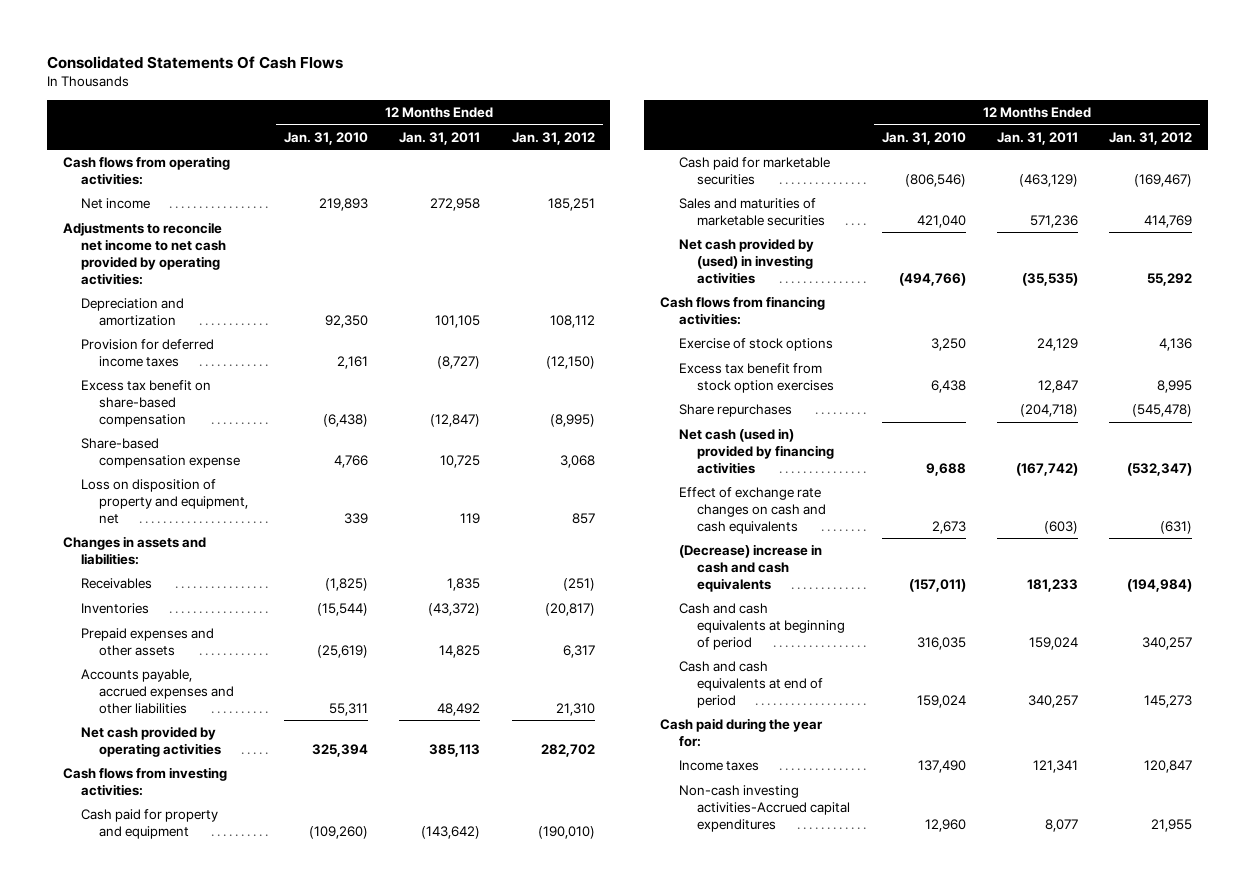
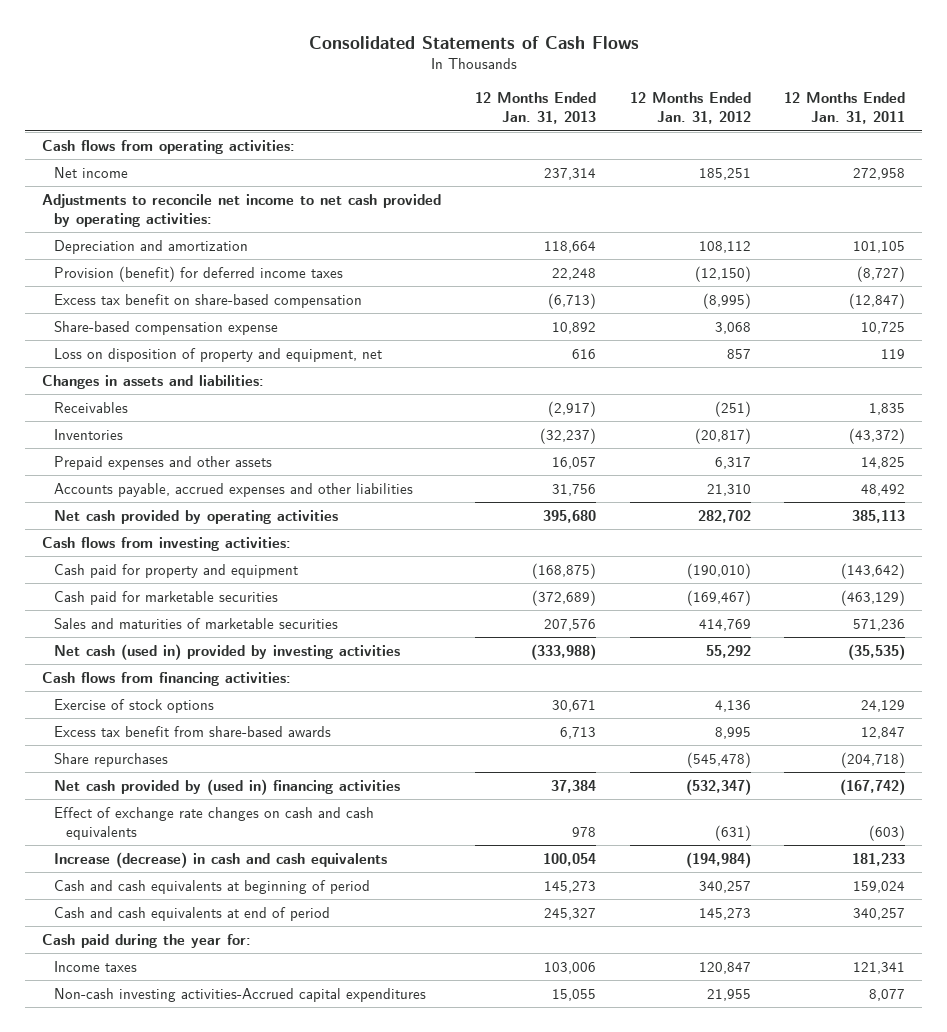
[46,55,343,69] Consolidated Statements Of Cash Flows -> [308,35,639,49] Consolidated Statements of Cash Flows
[283,131,368,145] Jan. 31, 2010 -> none
none -> [474,92,596,125] 12 Months Ended Jan. 31, 2013
[80,339,214,367] Provision for deferred income taxes -> [53,265,343,282] Provision (benefit) for deferred income taxes
[678,238,814,284] Net cash provided by (used) in investing activities -> [53,643,400,660] Net cash (used in) provided by investing activities
[678,363,835,393] Excess tax benefit from stock option exercises -> [53,725,331,737] Excess tax benefit from share-based awards
[678,428,835,474] Net cash (used in) provided by financing activities -> [53,778,400,795] Net cash provided by (used in) financing activities
[678,544,822,592] (Decrease) increase in cash and cash equivalents -> [53,851,387,868] Increase (decrease) in cash and cash equivalents

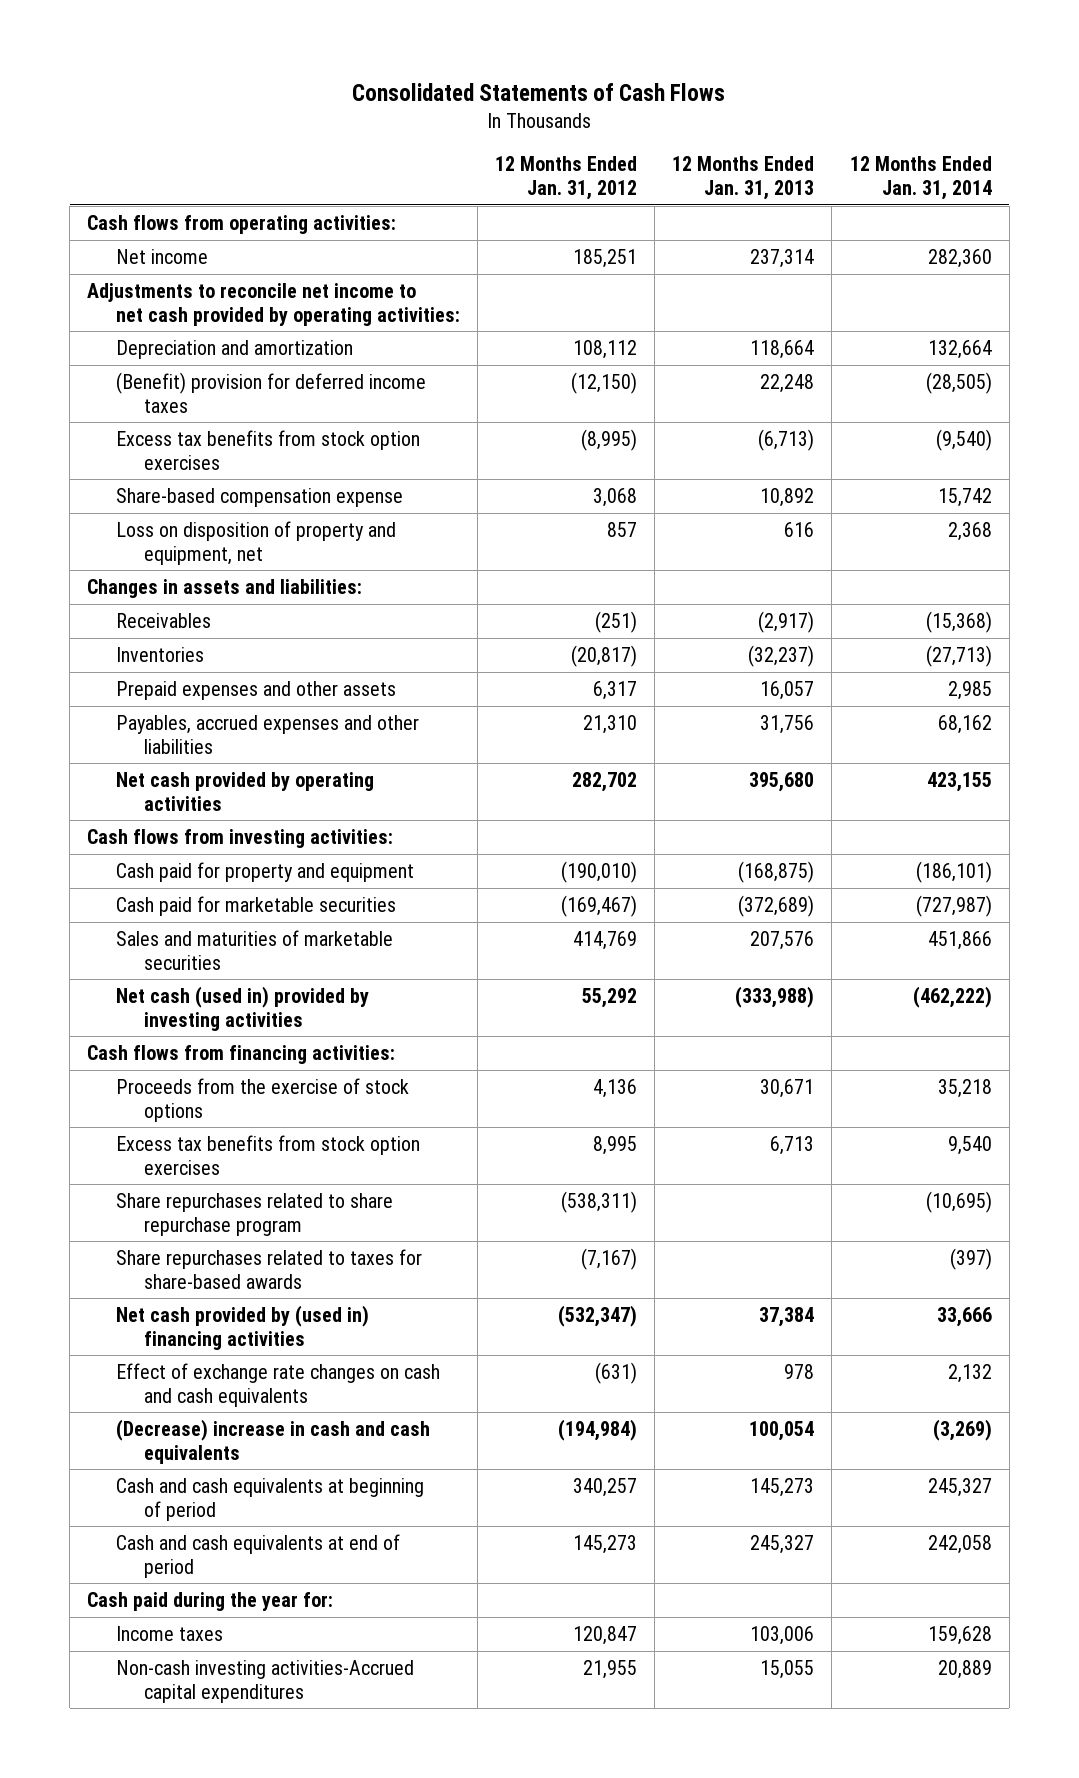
[784,92,906,125] 12 Months Ended Jan. 31, 2011 -> none
none -> [849,156,992,201] 12 Months Ended Jan. 31, 2014
[53,265,343,282] Provision (benefit) for deferred income taxes -> [115,371,426,413] (Benefit) provision for deferred income taxes
[53,293,362,308] Excess tax benefit on share-based compensation -> [115,429,420,470] Excess tax benefits from stock option exercises
[53,482,413,497] Accounts payable, accrued expenses and other liabilities -> [115,714,419,754] Payables, accrued expenses and other liabilities
[53,698,214,713] Exercise of stock options -> [115,1077,409,1122] Proceeds from the exercise of stock options
[53,725,331,737] Excess tax benefit from share-based awards -> [115,1134,420,1175] Excess tax benefits from stock option exercises
none -> [115,1192,393,1236] Share repurchases related to share repurchase program
[53,752,168,767] Share repurchases -> [115,1248,422,1289] Share repurchases related to taxes for share-based awards
[686,751,751,768] (545,478) -> [581,1247,638,1270] (7,167)
[53,851,387,868] Increase (decrease) in cash and cash equivalents -> [115,1418,430,1464] (Decrease) increase in cash and cash equivalents

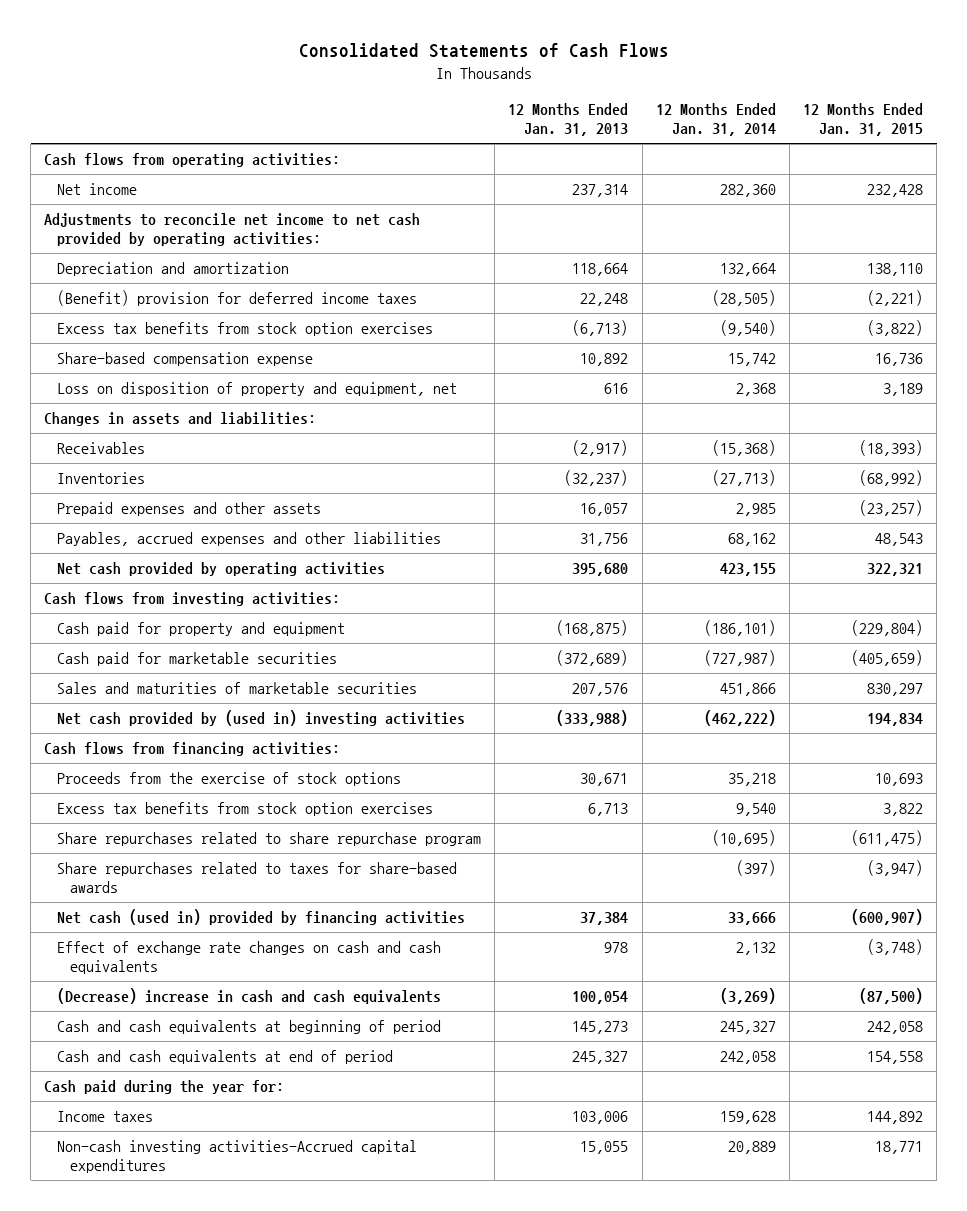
[495,156,638,201] 12 Months Ended Jan. 31, 2012 -> none
none -> [803,103,924,137] 12 Months Ended Jan. 31, 2015
[115,985,369,1031] Net cash (used in) provided by investing activities -> [57,710,466,727] Net cash provided by (used in) investing activities
[115,1304,369,1350] Net cash provided by (used in) financing activities -> [57,909,466,926] Net cash (used in) provided by financing activities

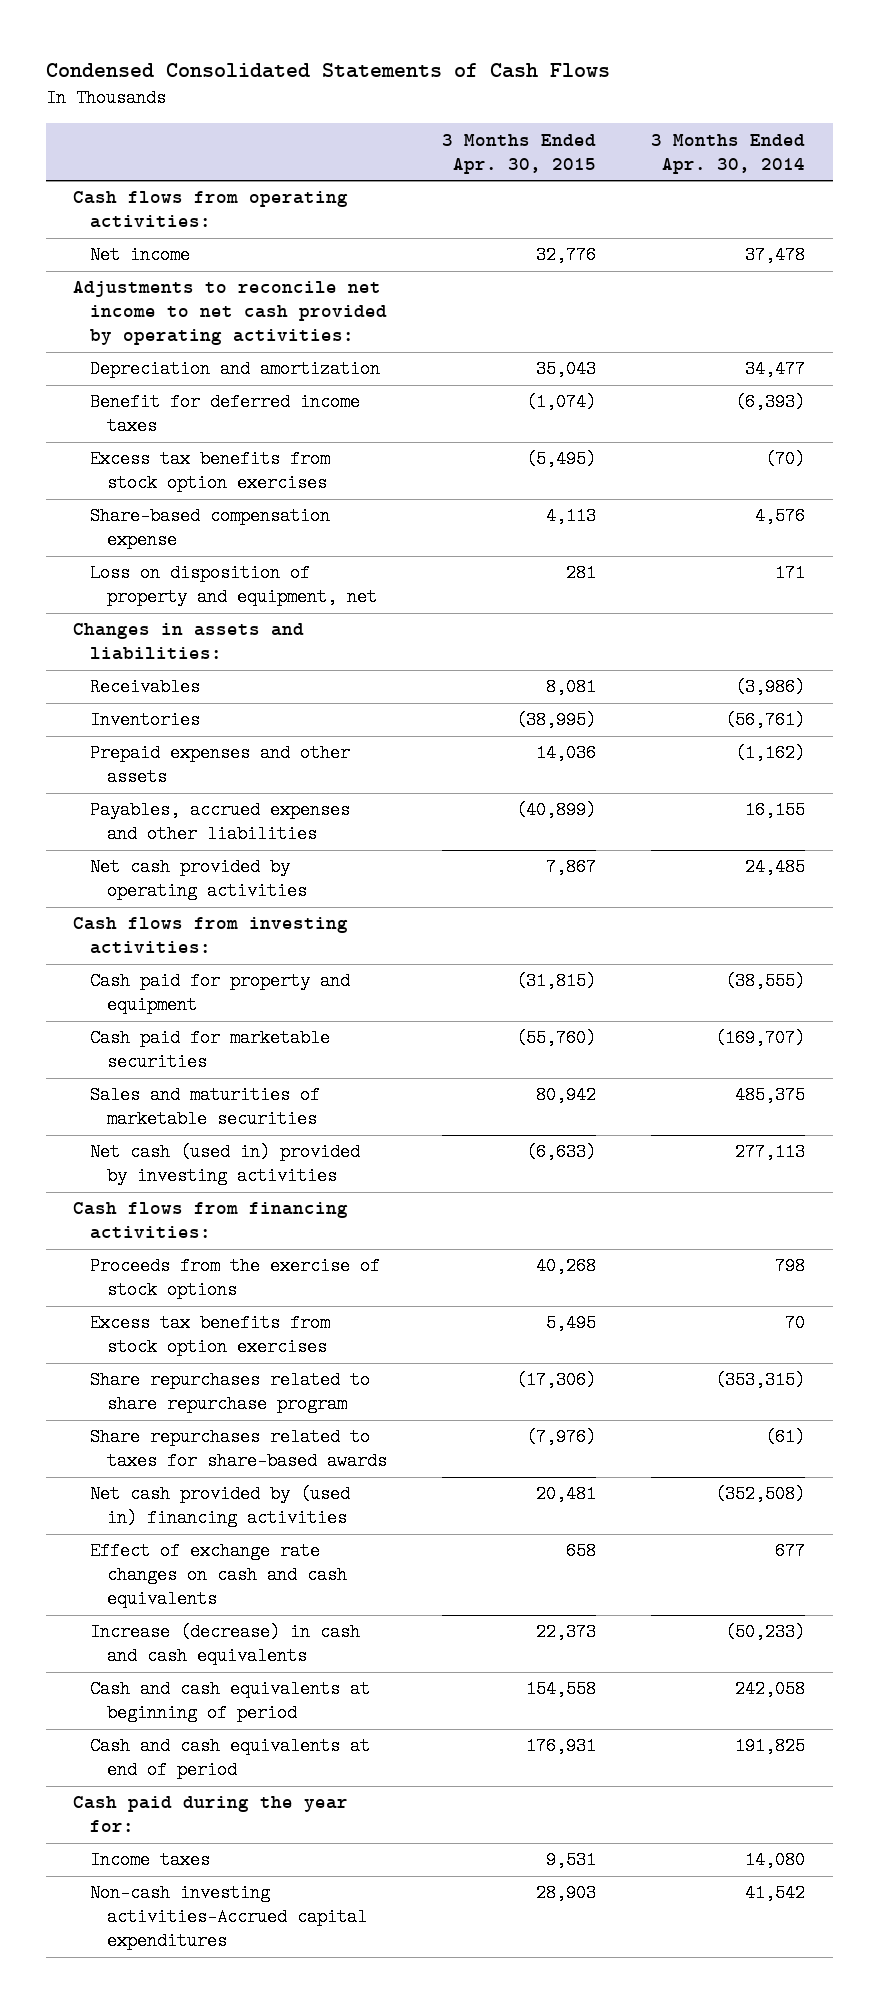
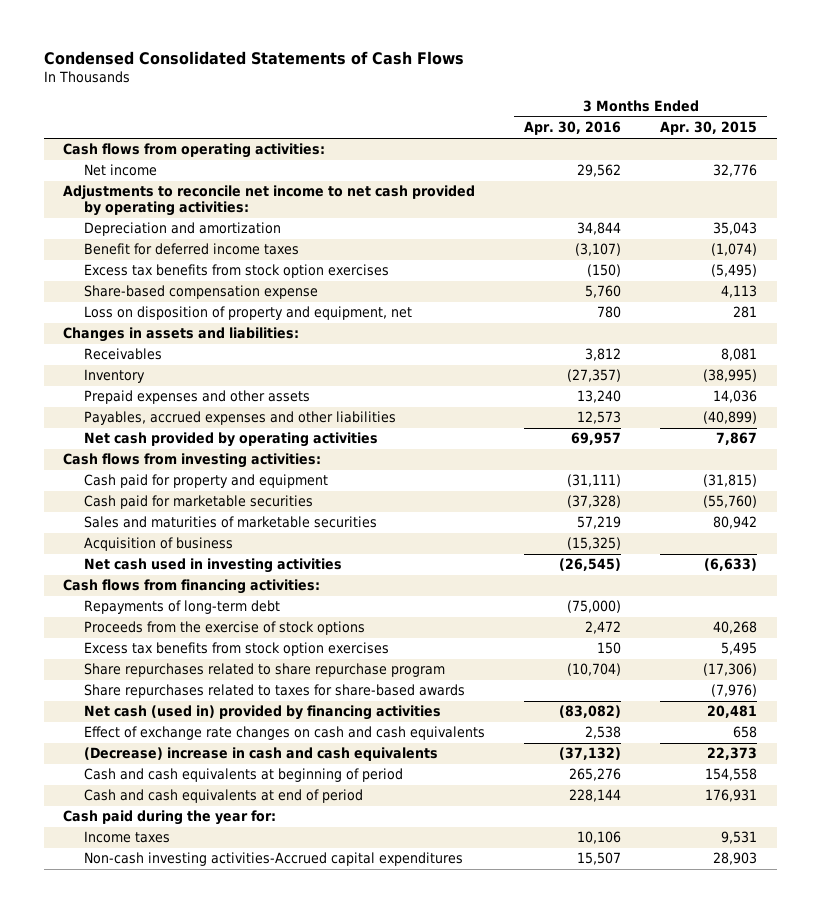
[651,133,806,174] 3 Months Ended Apr. 30, 2014 -> none
none -> [524,121,622,136] Apr. 30, 2016
[90,711,201,730] Inventories -> [83,369,145,384] Inventory
none -> [83,537,233,552] Acquisition of business
[90,1143,361,1186] Net cash (used in) provided by investing activities -> [83,558,342,574] Net cash used in investing activities
none -> [83,600,280,615] Repayments of long-term debt
[90,1485,351,1528] Net cash provided by (used in) financing activities -> [83,705,441,721] Net cash (used in) provided by financing activities
[90,1623,361,1666] Increase (decrease) in cash and cash equivalents -> [83,747,438,762] (Decrease) increase in cash and cash equivalents

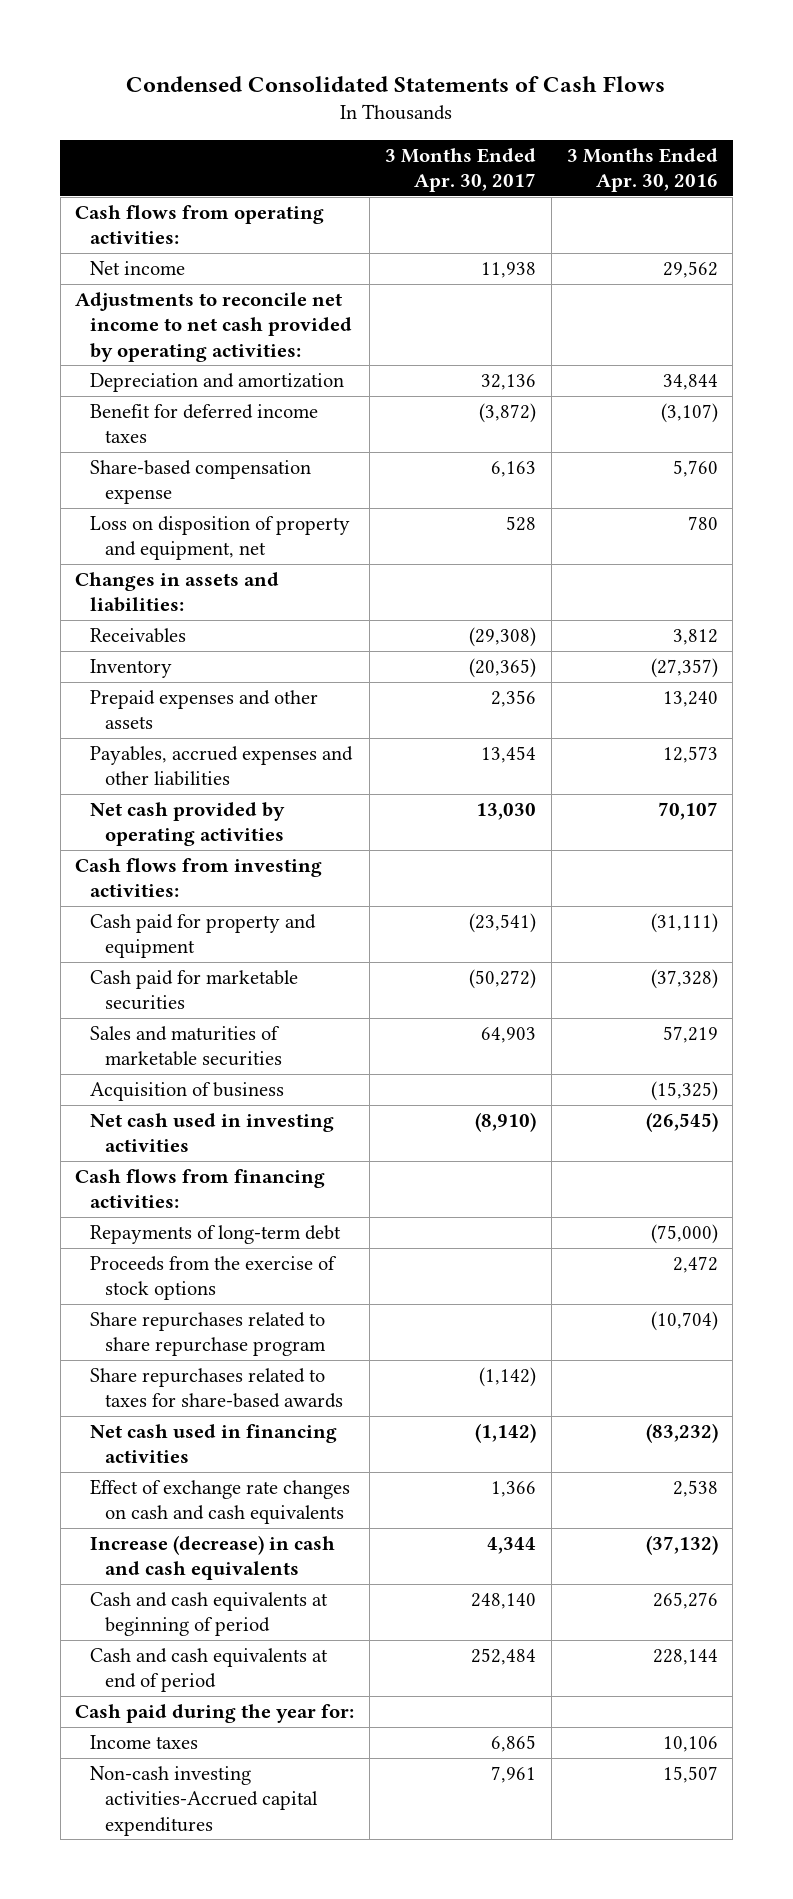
[660,121,758,136] Apr. 30, 2015 -> none
none -> [384,147,536,193] 3 Months Ended Apr. 30, 2017
[83,264,389,279] Excess tax benefits from stock option exercises -> none
[571,432,622,446] 69,957 -> [657,802,718,821] 70,107
[83,642,389,657] Excess tax benefits from stock option exercises -> none
[83,705,441,721] Net cash (used in) provided by financing activities -> [90,1424,338,1464] Net cash used in financing activities
[559,705,622,719] (83,082) -> [645,1423,718,1444] (83,232)
[83,747,438,762] (Decrease) increase in cash and cash equivalents -> [90,1535,336,1581] Increase (decrease) in cash and cash equivalents

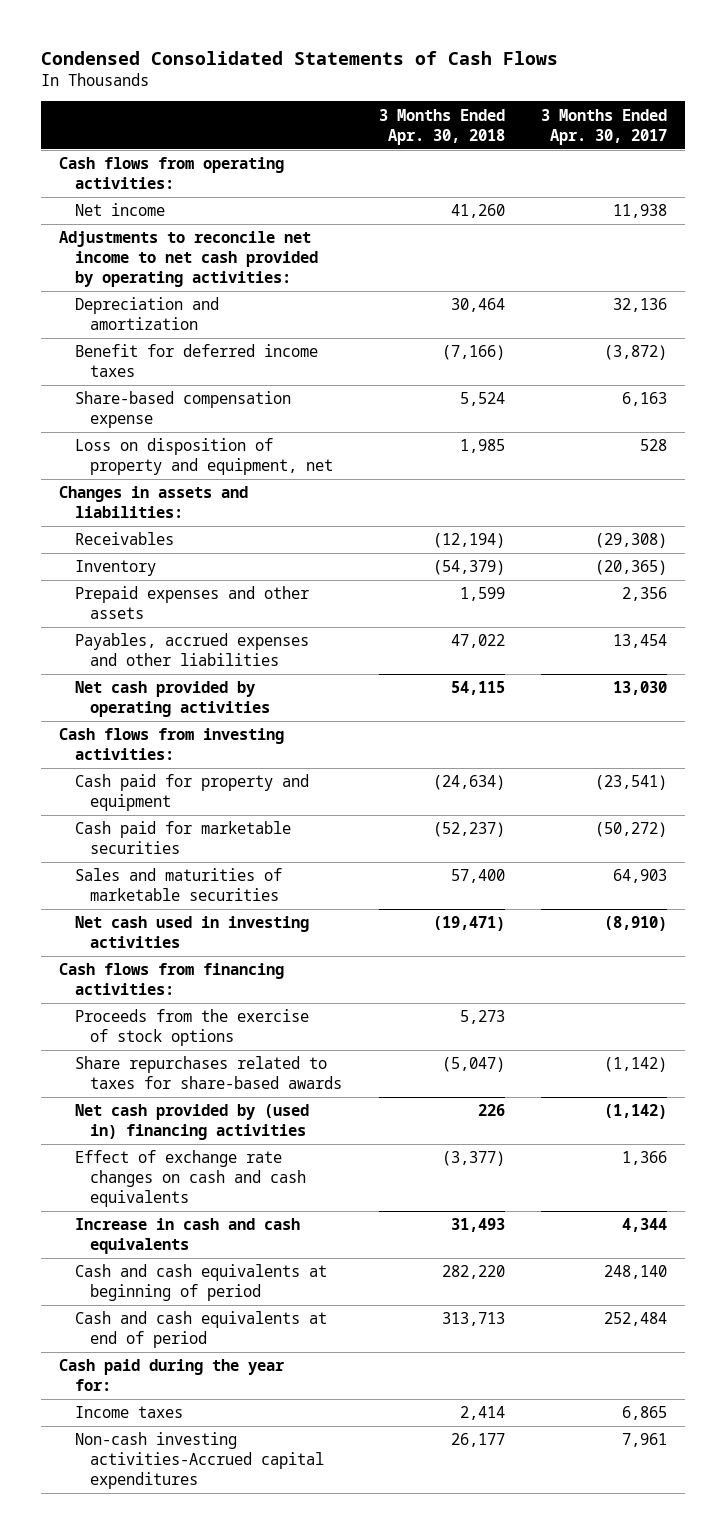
[566,147,718,193] 3 Months Ended Apr. 30, 2016 -> none
none -> [378,108,505,145] 3 Months Ended Apr. 30, 2018
[90,1082,285,1102] Acquisition of business -> none
[90,1225,342,1245] Repayments of long-term debt -> none
[90,1312,327,1357] Share repurchases related to share repurchase program -> none
[90,1424,338,1464] Net cash used in financing activities -> [74,1104,309,1141] Net cash provided by (used in) financing activities
[90,1535,336,1581] Increase (decrease) in cash and cash equivalents -> [74,1218,300,1255] Increase in cash and cash equivalents

